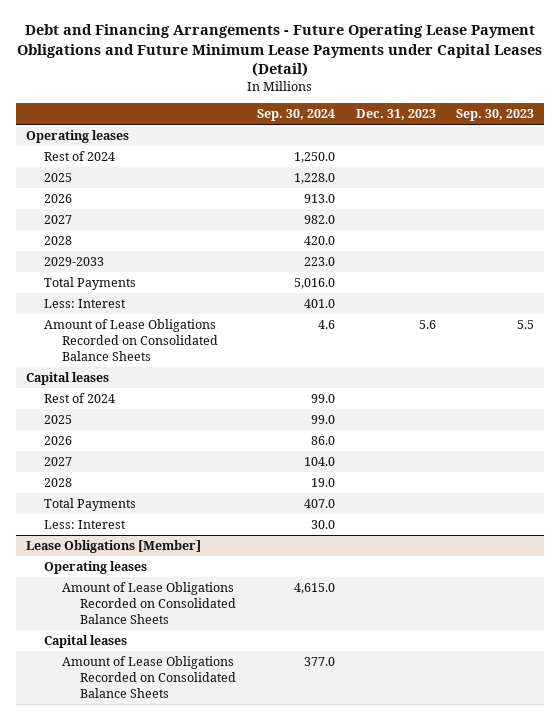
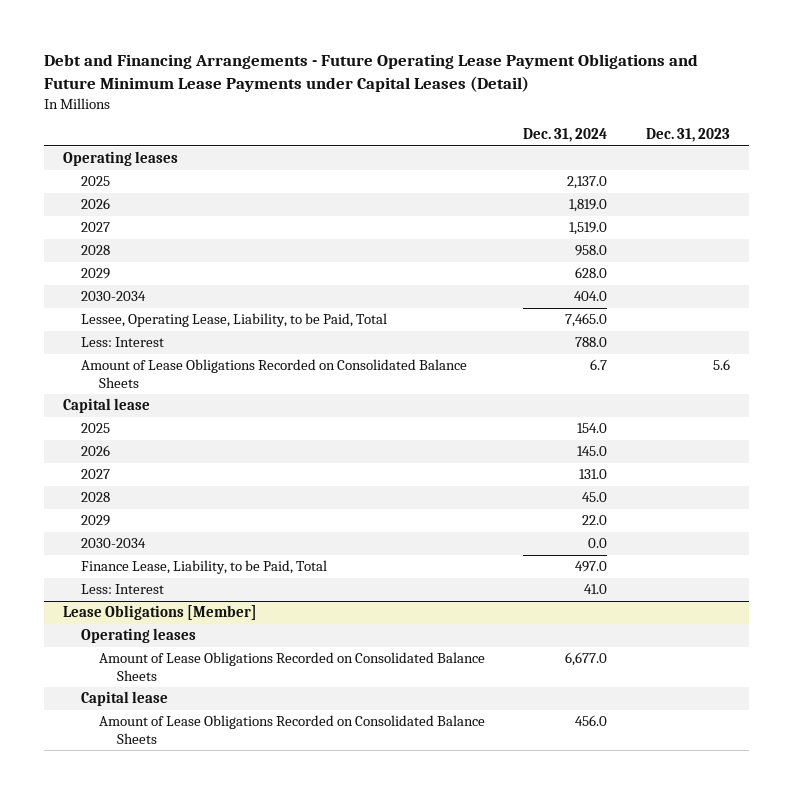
[256,109,335,122] Sep. 30, 2024 -> none
[456,109,535,122] Sep. 30, 2023 -> none
none -> [523,128,608,143] Dec. 31, 2024
[44,150,116,161] Rest of 2024 -> none
none -> [80,268,110,280] 2029
[44,256,105,266] 2029-2033 -> [80,291,146,302] 2030-2034
[44,276,137,290] Total Payments -> [80,313,387,328] Lessee, Operating Lease, Liability, to be Paid, Total
[44,392,116,403] Rest of 2024 -> none
[25,371,109,385] Capital leases -> [62,398,150,414] Capital lease
none -> [80,515,110,527] 2029
none -> [80,538,146,549] 2030-2034
[44,497,137,511] Total Payments -> [80,560,327,575] Finance Lease, Liability, to be Paid, Total
[44,634,128,648] Capital leases -> [80,691,168,707] Capital lease

